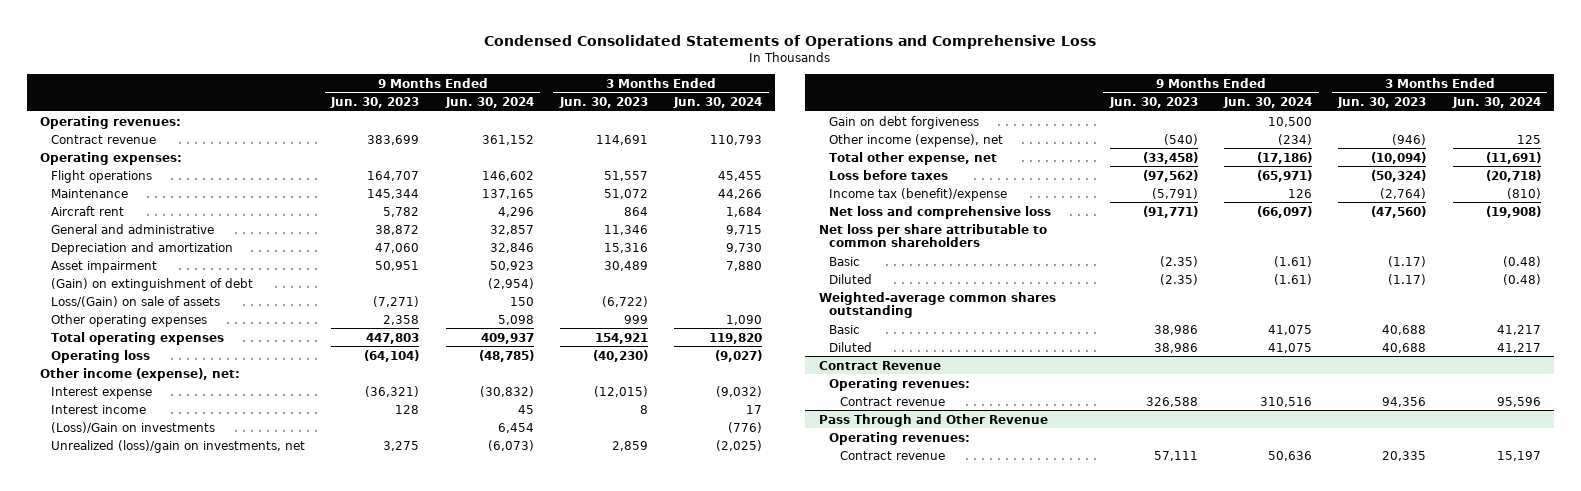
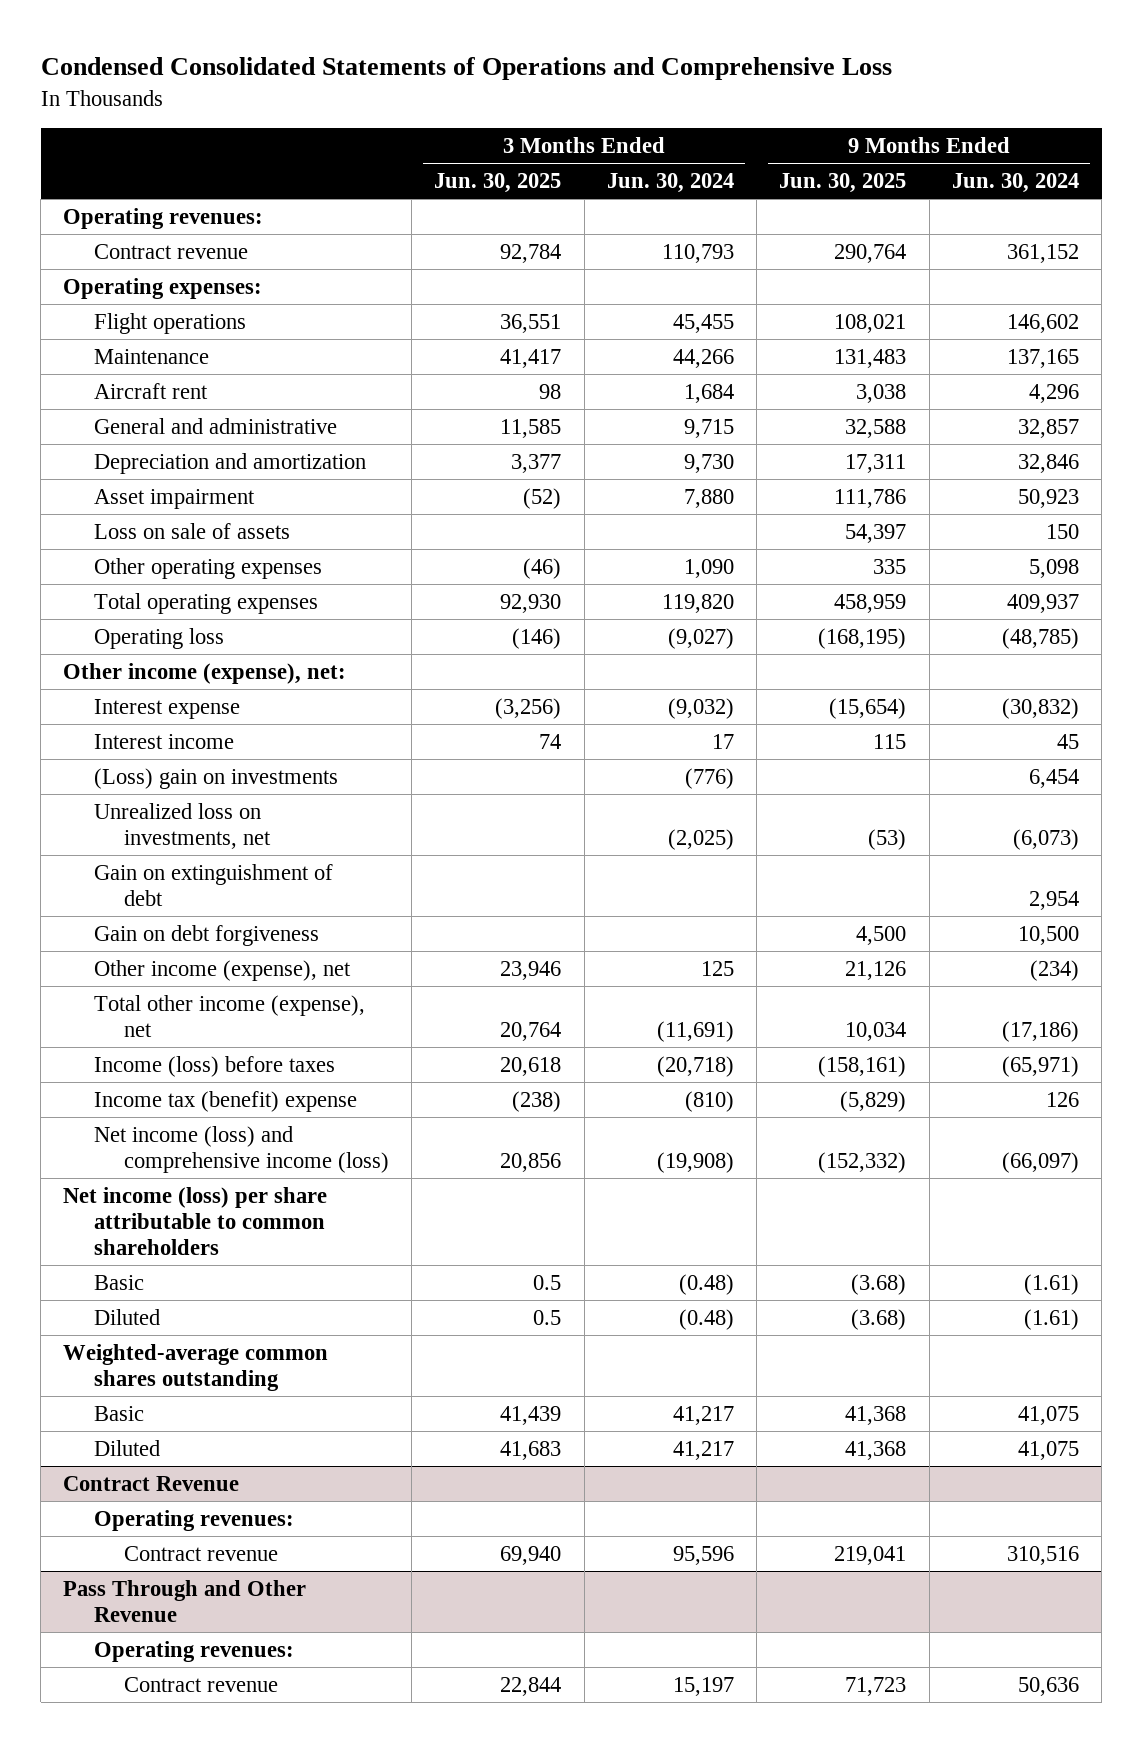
[330,96,420,108] Jun. 30, 2023 -> none
[558,96,648,108] Jun. 30, 2023 -> none
none -> [434,172,562,193] Jun. 30, 2025
none -> [779,172,907,193] Jun. 30, 2025
[51,277,254,291] (Gain) on extinguishment of debt -> none
[51,295,221,307] Loss/(Gain) on sale of assets -> [93,522,290,539] Loss on sale of assets
[51,421,216,433] (Loss)/Gain on investments -> [93,767,338,789] (Loss) gain on investments
[51,439,306,453] Unrealized (loss)/gain on investments, net -> [93,802,271,849] Unrealized loss on investments, net
none -> [93,863,333,906] Gain on extinguishment of debt
[829,151,998,165] Total other expense, net -> [93,994,365,1037] Total other income (expense), net
[829,169,949,180] Loss before taxes -> [93,1055,335,1077] Income (loss) before taxes
[829,187,1008,201] Income tax (benefit)/expense -> [93,1090,357,1112] Income tax (benefit) expense
[829,205,1052,219] Net loss and comprehensive loss -> [93,1125,389,1173] Net income (loss) and comprehensive income (loss)
[818,223,1047,248] Net loss per share attributable to common shareholders -> [63,1186,328,1256] Net income (loss) per share attributable to common shareholders

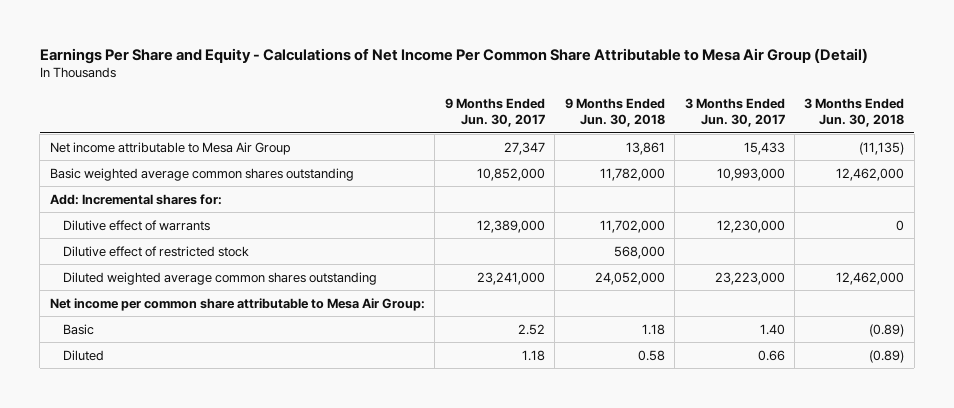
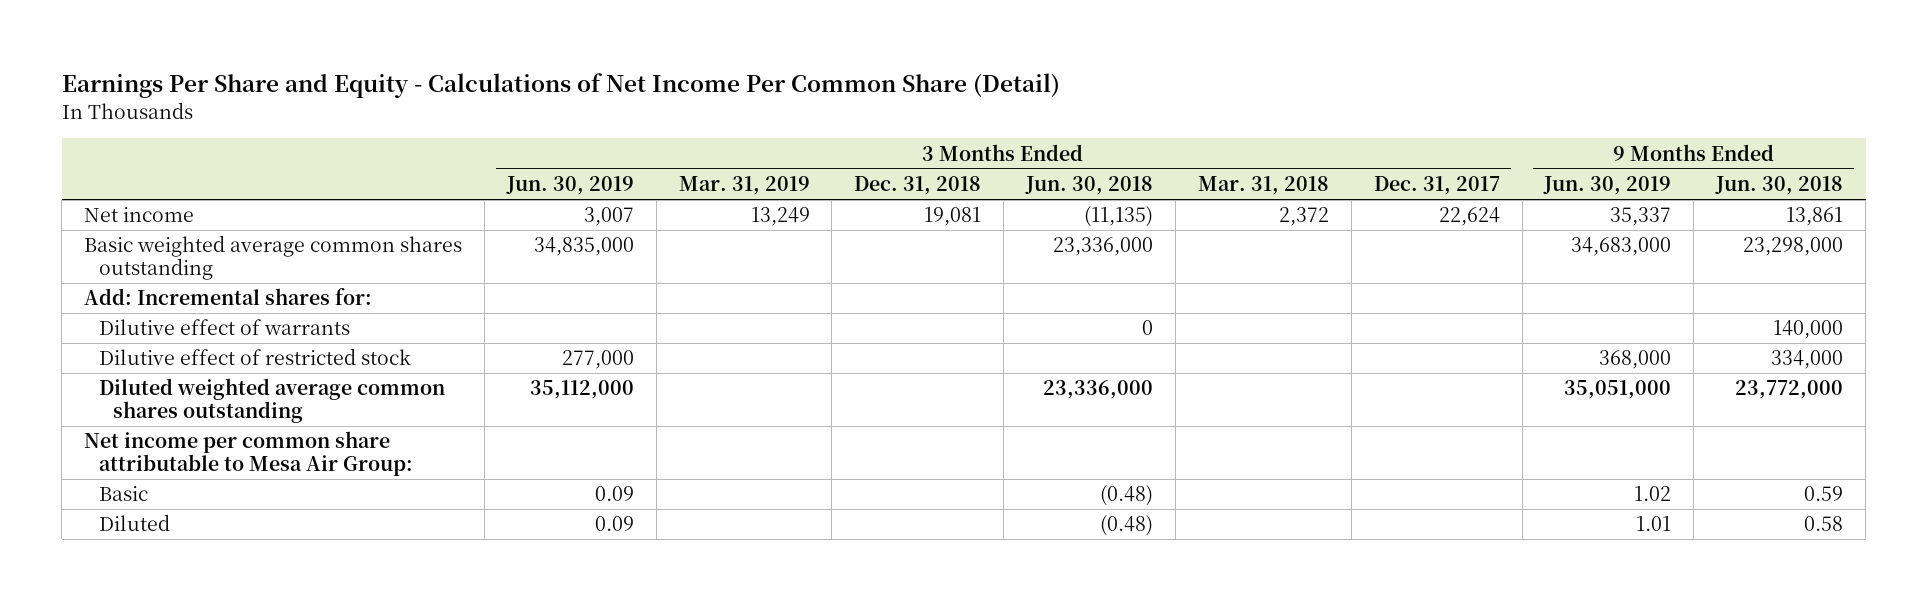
[39,47,868,64] Earnings Per Share and Equity - Calculations of Net Income Per Common Share Attributable to Mesa Air Group (Detail) -> [61,73,1060,99] Earnings Per Share and Equity - Calculations of Net Income Per Common Share (Detail)
[444,97,545,128] 9 Months Ended Jun. 30, 2017 -> none
[684,97,785,128] 3 Months Ended Jun. 30, 2017 -> none
none -> [505,176,634,196] Jun. 30, 2019
none -> [678,176,810,196] Mar. 31, 2019
none -> [854,176,982,196] Dec. 31, 2018
none -> [1197,176,1329,196] Mar. 31, 2018
none -> [1373,176,1500,196] Dec. 31, 2017
none -> [1543,176,1672,196] Jun. 30, 2019
[49,141,291,155] Net income attributable to Mesa Air Group -> [83,207,194,223] Net income
[599,167,665,181] 11,782,000 -> [1743,237,1844,257] 23,298,000
[836,167,905,181] 12,462,000 -> [1053,237,1154,257] 23,336,000
[599,219,665,233] 11,702,000 -> [1773,320,1844,340] 140,000
[613,245,665,259] 568,000 -> [1771,350,1844,370] 334,000
[594,271,665,285] 24,052,000 -> [1735,380,1844,400] 23,772,000
[836,271,905,285] 12,462,000 -> [1043,380,1154,400] 23,336,000
[641,323,665,335] 1.18 -> [1804,486,1844,502] 0.59
[869,323,905,337] (0.89) -> [1100,485,1154,507] (0.48)
[869,349,905,363] (0.89) -> [1100,515,1154,537] (0.48)

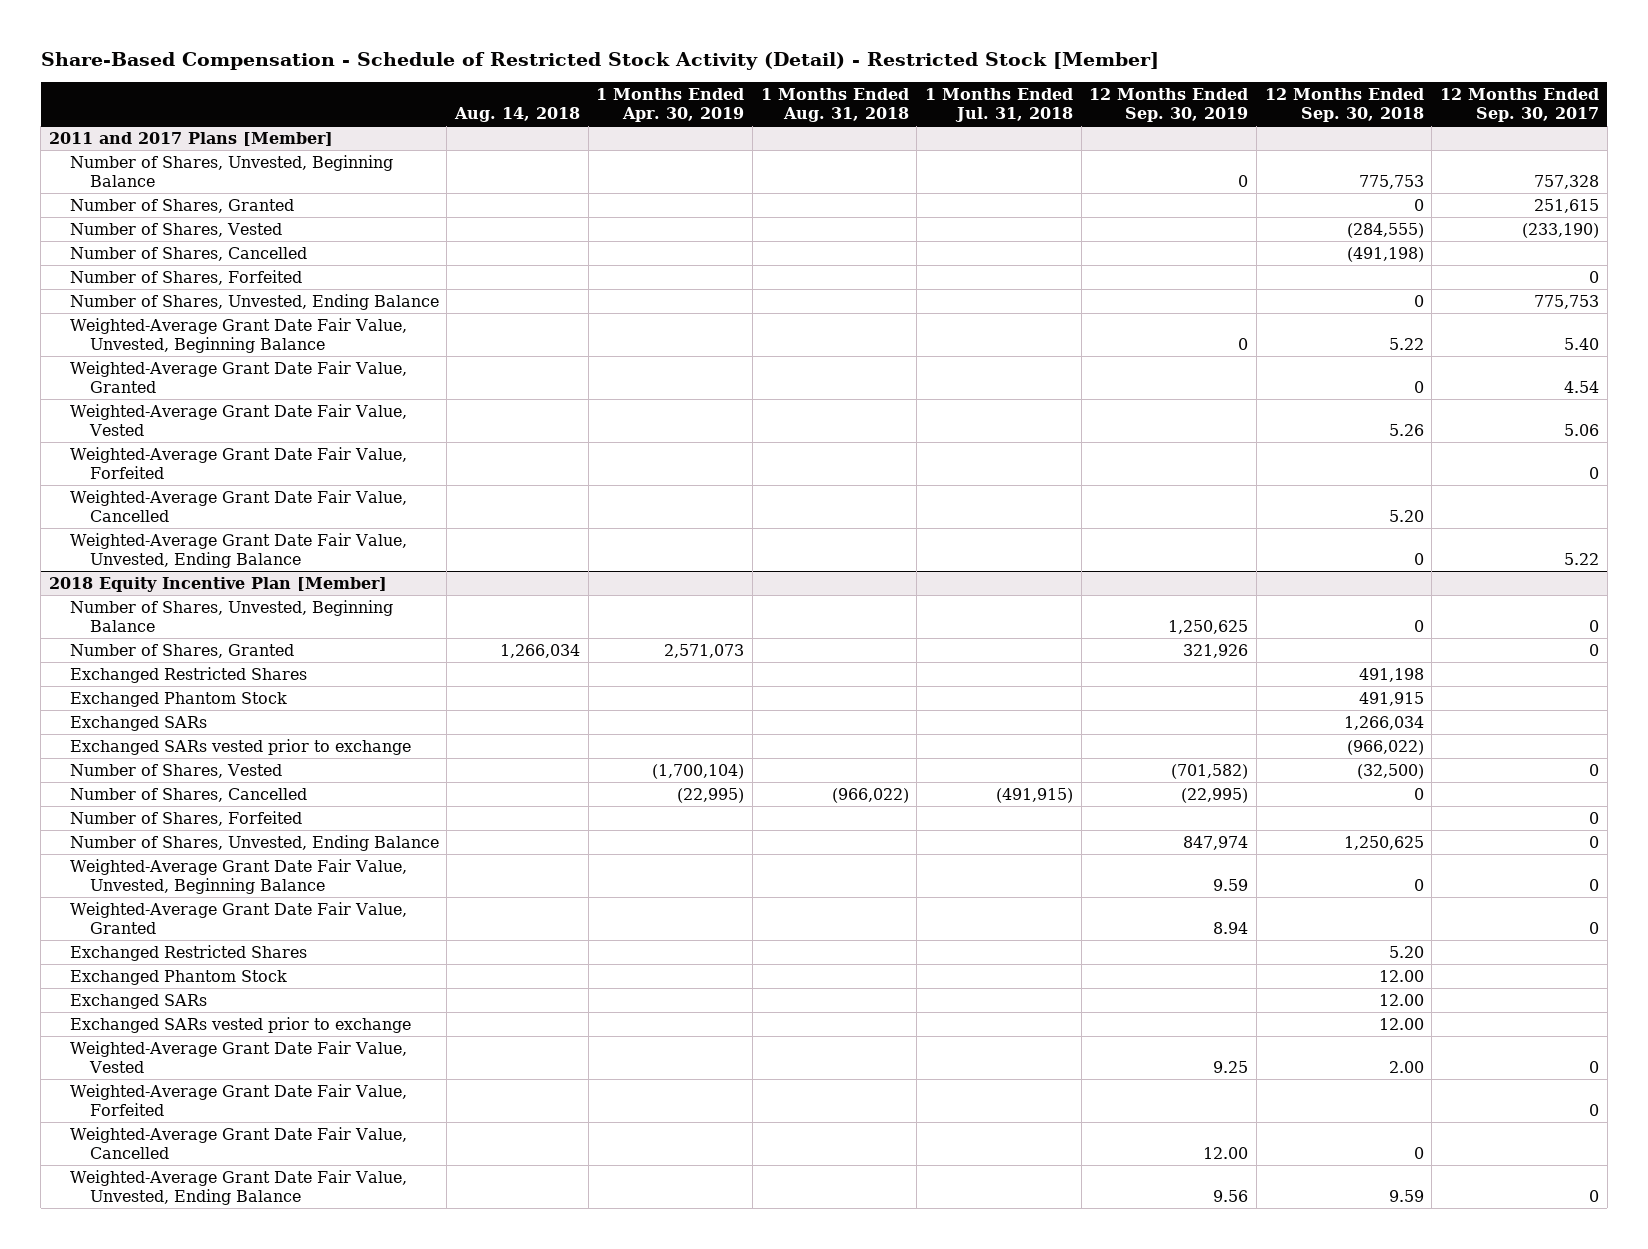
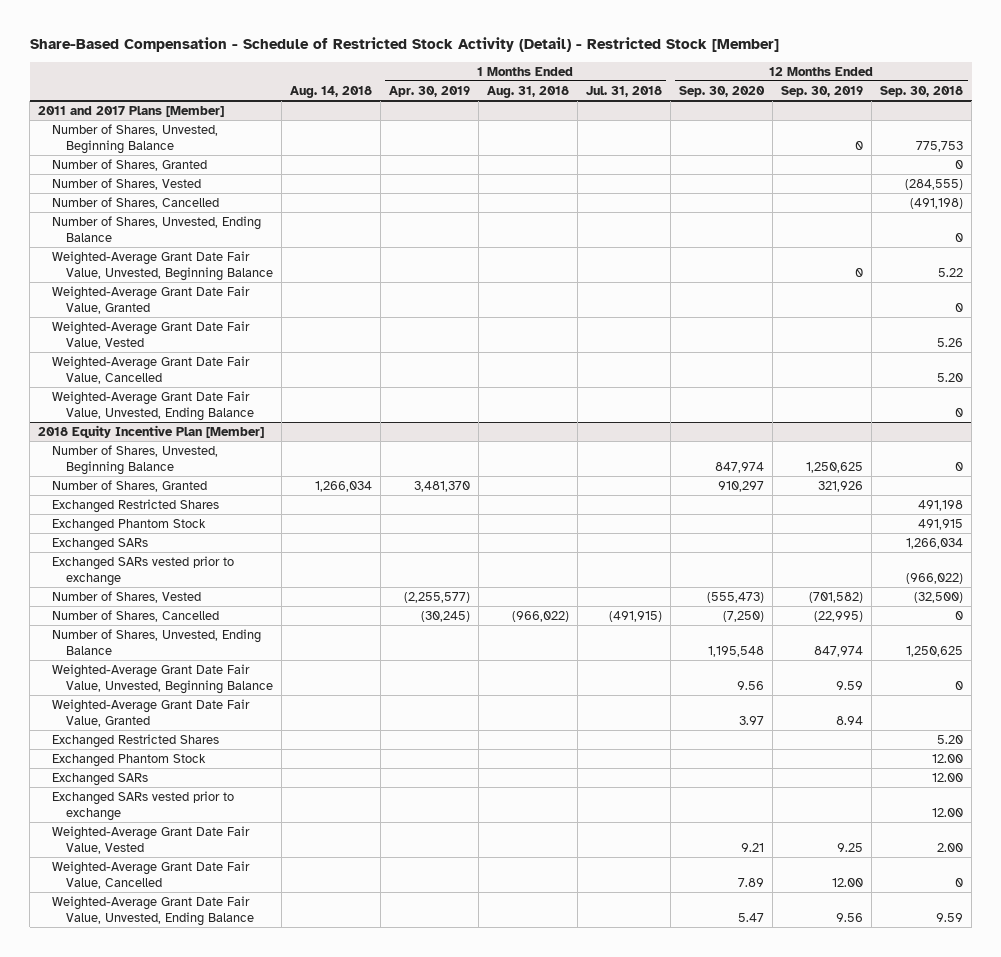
[1439,88,1599,123] 12 Months Ended Sep. 30, 2017 -> none
none -> [679,85,766,97] Sep. 30, 2020
[69,270,302,286] Number of Shares, Forfeited -> none
[69,447,407,479] Weighted-Average Grant Date Fair Value, Forfeited -> none
[664,644,745,659] 2,571,073 -> [413,480,470,492] 3,481,370
[69,811,302,827] Number of Shares, Forfeited -> none
[652,764,745,780] (1,700,104) -> [403,591,470,603] (2,255,577)
[677,788,745,804] (22,995) -> [420,610,470,622] (30,245)
[69,1084,407,1116] Weighted-Average Grant Date Fair Value, Forfeited -> none

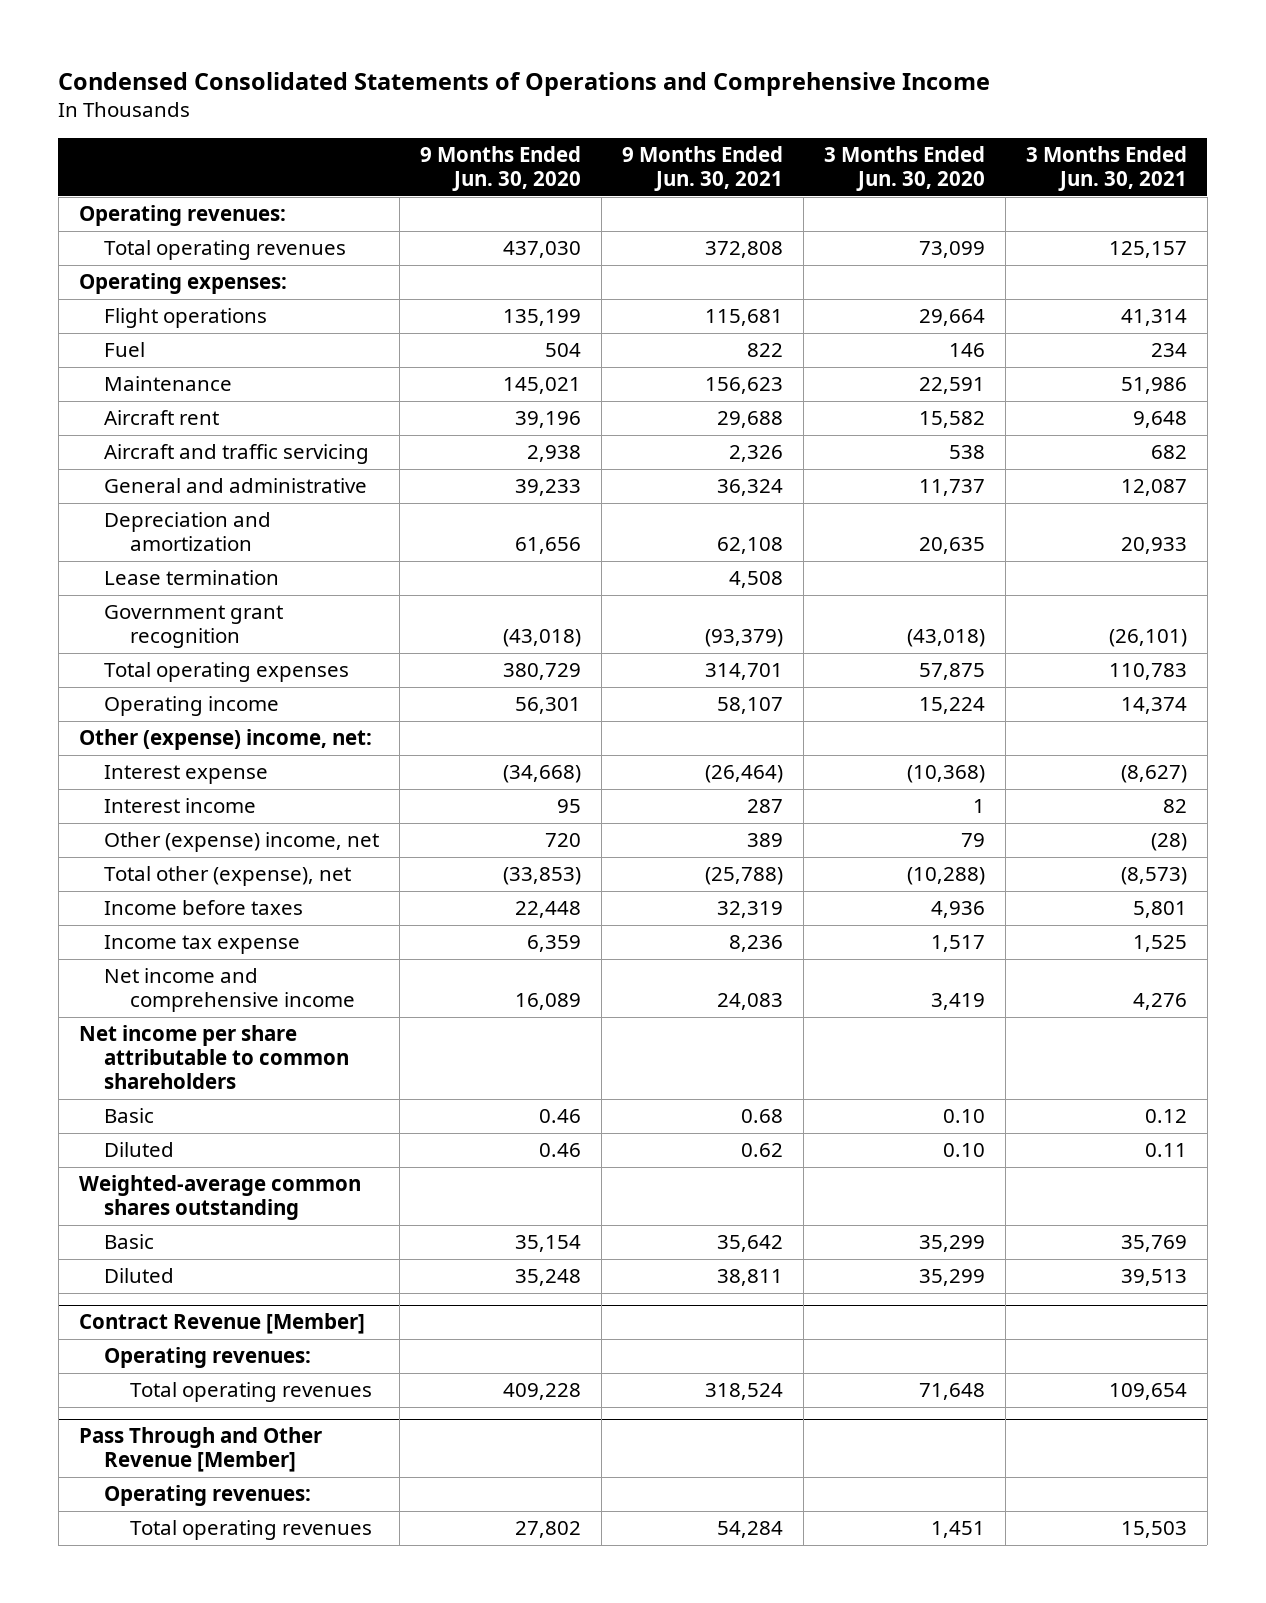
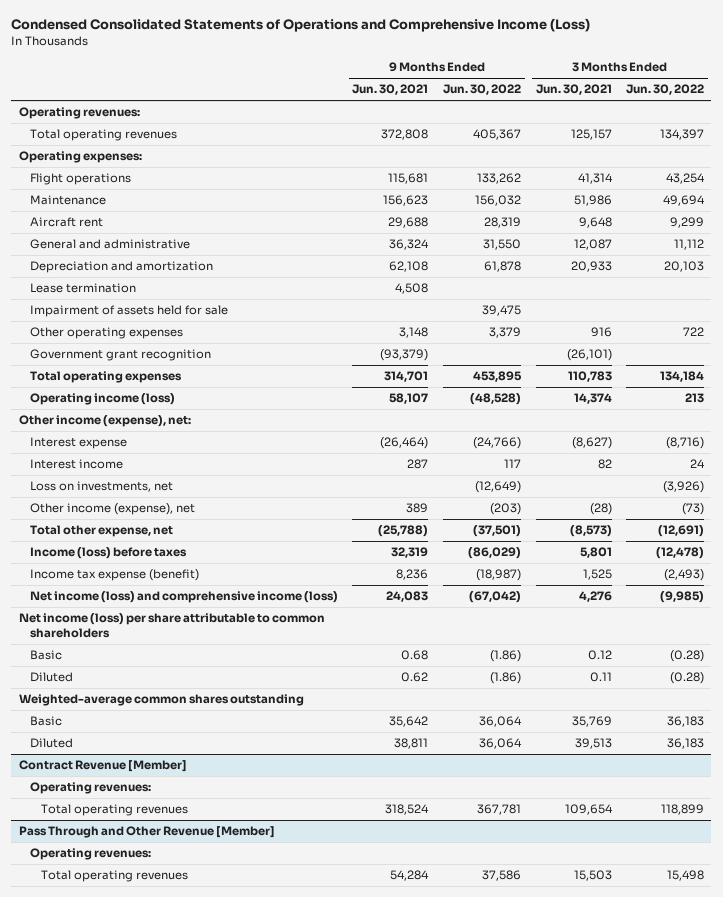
[58,71,991,96] Condensed Consolidated Statements of Operations and Comprehensive Income -> [11,18,591,33] Condensed Consolidated Statements of Operations and Comprehensive Income (Loss)
[420,145,582,192] 9 Months Ended Jun. 30, 2020 -> none
[824,145,986,192] 3 Months Ended Jun. 30, 2020 -> none
none -> [443,84,522,96] Jun. 30, 2022
none -> [626,84,705,96] Jun. 30, 2022
[104,342,146,358] Fuel -> none
[104,444,370,465] Aircraft and traffic servicing -> none
none -> [29,305,228,318] Impairment of assets held for sale
none -> [29,327,183,340] Other operating expenses
[104,696,280,717] Operating income -> [29,393,175,406] Operating income (loss)
[78,729,372,751] Other (expense) income, net: -> [18,415,191,428] Other income (expense), net:
none -> [29,481,173,493] Loss on investments, net
[104,832,380,853] Other (expense) income, net -> [29,503,195,516] Other income (expense), net
[104,866,352,887] Total other (expense), net -> [29,525,173,538] Total other expense, net
[104,900,304,916] Income before taxes -> [29,547,187,560] Income (loss) before taxes
[104,935,301,955] Income tax expense -> [29,569,199,582] Income tax expense (benefit)
[104,968,356,1013] Net income and comprehensive income -> [29,591,338,604] Net income (loss) and comprehensive income (loss)
[78,1025,350,1090] Net income per share attributable to common shareholders -> [18,613,325,638] Net income (loss) per share attributable to common shareholders

